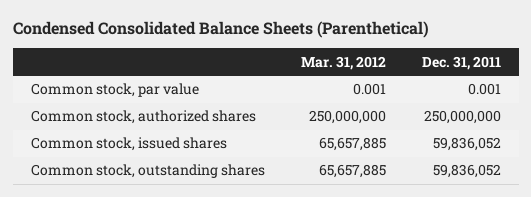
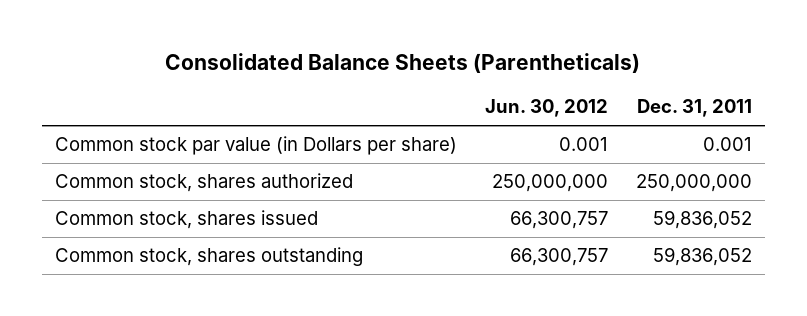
[12,21,429,39] Condensed Consolidated Balance Sheets (Parenthetical) -> [165,53,641,74] Consolidated Balance Sheets (Parentheticals)
[300,55,386,70] Mar. 31, 2012 -> none
none -> [484,99,608,118] Jun. 30, 2012
[30,83,199,98] Common stock, par value -> [55,136,458,156] Common stock par value (in Dollars per share)
[30,110,256,125] Common stock, authorized shares -> [55,173,354,193] Common stock, shares authorized
[30,137,227,152] Common stock, issued shares -> [55,210,319,230] Common stock, shares issued
[30,164,265,179] Common stock, outstanding shares -> [55,247,364,267] Common stock, shares outstanding

